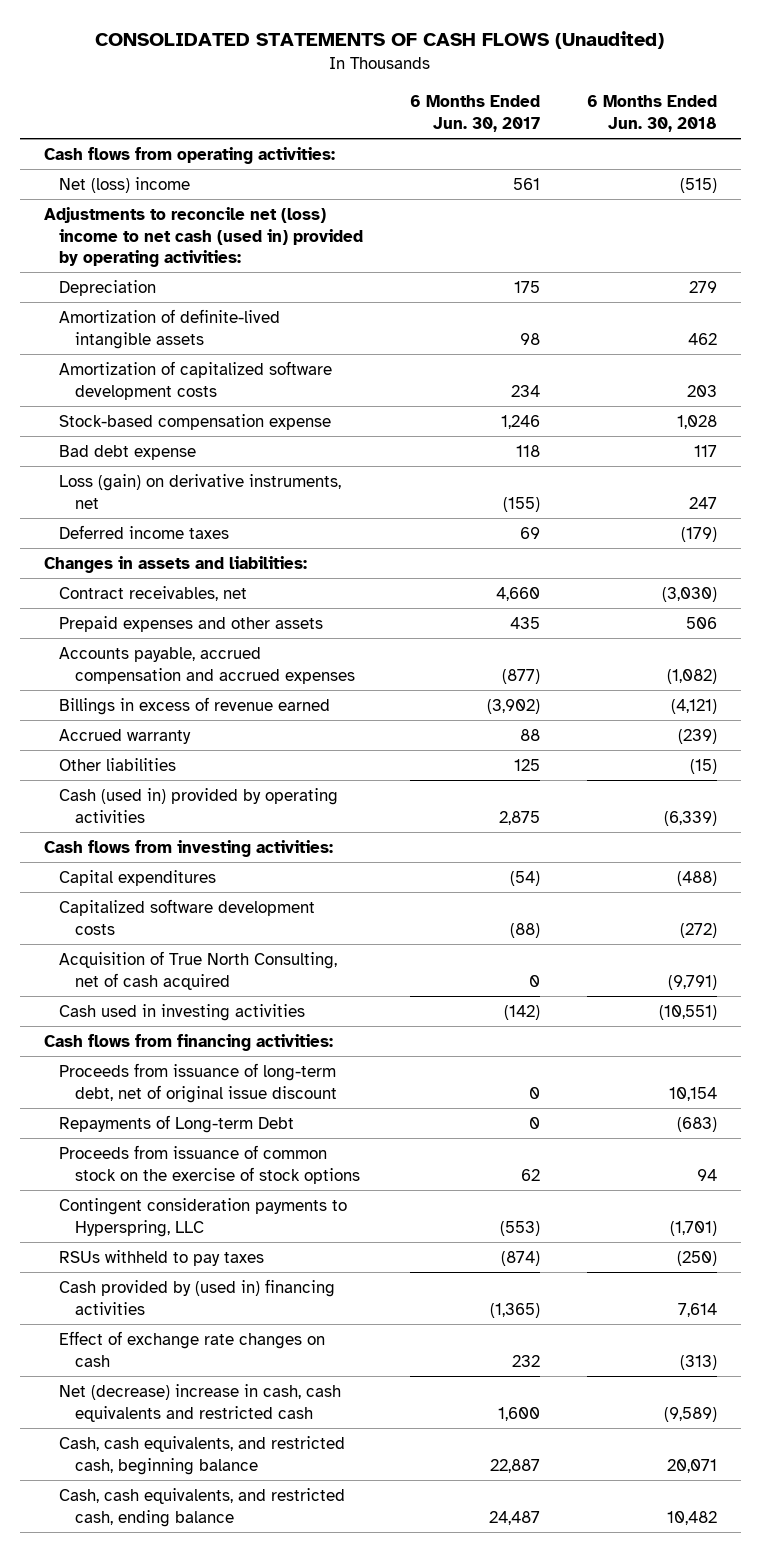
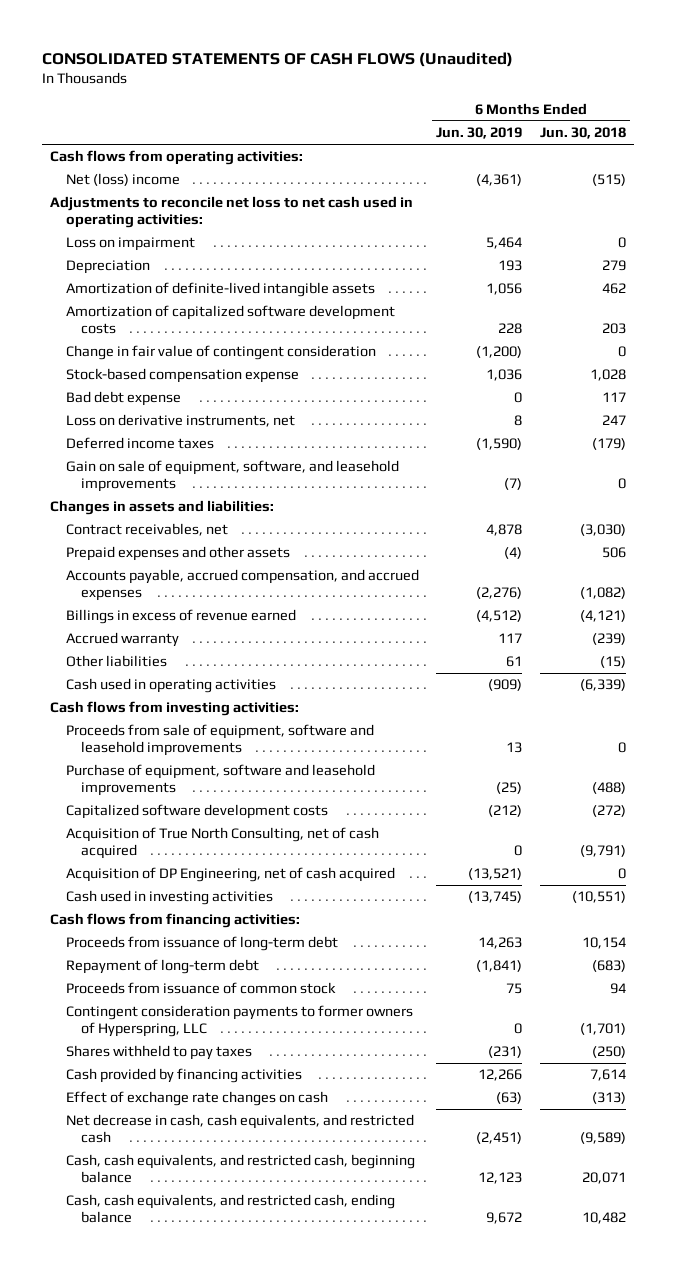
[410,95,541,132] 6 Months Ended Jun. 30, 2017 -> none
none -> [436,127,523,140] Jun. 30, 2019
[43,206,364,268] Adjustments to reconcile net (loss) income to net cash (used in) provided by operating activities: -> [50,196,414,229] Adjustments to reconcile net loss to net cash used in operating activities:
none -> [65,237,195,252] Loss on impairment
none -> [65,345,376,361] Change in fair value of contingent consideration
[59,473,342,509] Loss (gain) on derivative instruments, net -> [65,414,295,428] Loss on derivative instruments, net
none -> [65,460,399,493] Gain on sale of equipment, software, and leasehold improvements
[59,646,355,684] Accounts payable, accrued compensation and accrued expenses -> [65,569,419,602] Accounts payable, accrued compensation, and accrued expenses
[59,787,339,823] Cash (used in) provided by operating activities -> [65,678,276,694] Cash used in operating activities
none -> [65,724,374,757] Proceeds from sale of equipment, software and leasehold improvements
[59,869,217,886] Capital expenditures -> [65,764,375,797] Purchase of equipment, software and leasehold improvements
none -> [65,867,395,883] Acquisition of DP Engineering, net of cash acquired
[59,1062,337,1103] Proceeds from issuance of long-term debt, net of original issue discount -> [65,936,338,952] Proceeds from issuance of long-term debt
[59,1114,295,1133] Repayments of Long-term Debt -> [65,959,259,975] Repayment of long-term debt
[59,1144,360,1184] Proceeds from issuance of common stock on the exercise of stock options -> [65,982,336,995] Proceeds from issuance of common stock
[59,1197,348,1237] Contingent consideration payments to Hyperspring, LLC -> [65,1005,413,1038] Contingent consideration payments to former owners of Hyperspring, LLC
[59,1249,265,1266] RSUs withheld to pay taxes -> [65,1045,252,1061] Shares withheld to pay taxes
[59,1278,336,1315] Cash provided by (used in) financing activities -> [65,1068,302,1084] Cash provided by financing activities
[59,1383,342,1422] Net (decrease) increase in cash, cash equivalents and restricted cash -> [65,1114,414,1144] Net decrease in cash, cash equivalents, and restricted cash

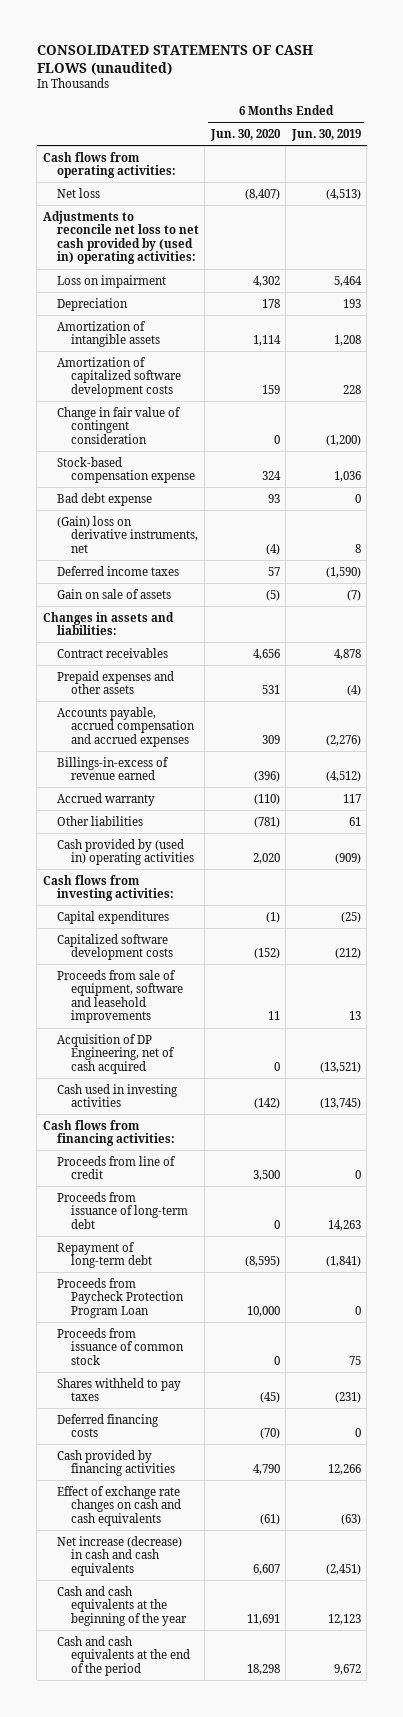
[41,51,513,67] CONSOLIDATED STATEMENTS OF CASH FLOWS (Unaudited) -> [36,44,313,75] CONSOLIDATED STATEMENTS OF CASH FLOWS (unaudited)
[539,127,626,140] Jun. 30, 2018 -> none
none -> [209,129,281,142] Jun. 30, 2020
[65,173,180,187] Net (loss) income -> [56,187,100,198] Net loss
[476,174,523,187] (4,361) -> [325,188,361,200] (4,513)
[50,196,414,229] Adjustments to reconcile net loss to net cash used in operating activities: -> [42,210,199,265] Adjustments to reconcile net loss to net cash provided by (used in) operating activities:
[65,282,375,298] Amortization of definite-lived intangible assets -> [56,320,161,348] Amortization of intangible assets
[486,283,523,296] 1,056 -> [333,335,361,347] 1,208
[65,414,295,428] Loss on derivative instruments, net -> [56,515,199,553] (Gain) loss on derivative instruments, net
[65,460,399,493] Gain on sale of equipment, software, and leasehold improvements -> [56,588,171,599] Gain on sale of assets
[65,523,228,537] Contract receivables, net -> [56,647,168,658] Contract receivables
[65,569,419,602] Accounts payable, accrued compensation, and accrued expenses -> [56,706,196,747] Accounts payable, accrued compensation and accrued expenses
[65,609,296,625] Billings in excess of revenue earned -> [56,756,169,781] Billings-in-excess of revenue earned
[65,678,276,694] Cash used in operating activities -> [56,838,195,866] Cash provided by (used in) operating activities
[65,764,375,797] Purchase of equipment, software and leasehold improvements -> [56,910,169,924] Capital expenditures
[65,827,379,860] Acquisition of True North Consulting, net of cash acquired -> none
[65,724,374,757] Proceeds from sale of equipment, software and leasehold improvements -> [56,969,184,1024] Proceeds from sale of equipment, software and leasehold improvements
none -> [56,1155,176,1180] Proceeds from line of credit
none -> [56,1277,185,1318] Proceeds from Paycheck Protection Program Loan
[65,1005,413,1038] Contingent consideration payments to former owners of Hyperspring, LLC -> none
none -> [56,1413,159,1438] Deferred financing costs
[65,1091,328,1107] Effect of exchange rate changes on cash -> [56,1485,182,1526] Effect of exchange rate changes on cash and cash equivalents
[65,1114,414,1144] Net decrease in cash, cash equivalents, and restricted cash -> [56,1535,182,1576] Net increase (decrease) in cash and cash equivalents
[65,1154,415,1184] Cash, cash equivalents, and restricted cash, beginning balance -> [56,1585,188,1626] Cash and cash equivalents at the beginning of the year
[65,1194,395,1224] Cash, cash equivalents, and restricted cash, ending balance -> [56,1635,191,1676] Cash and cash equivalents at the end of the period

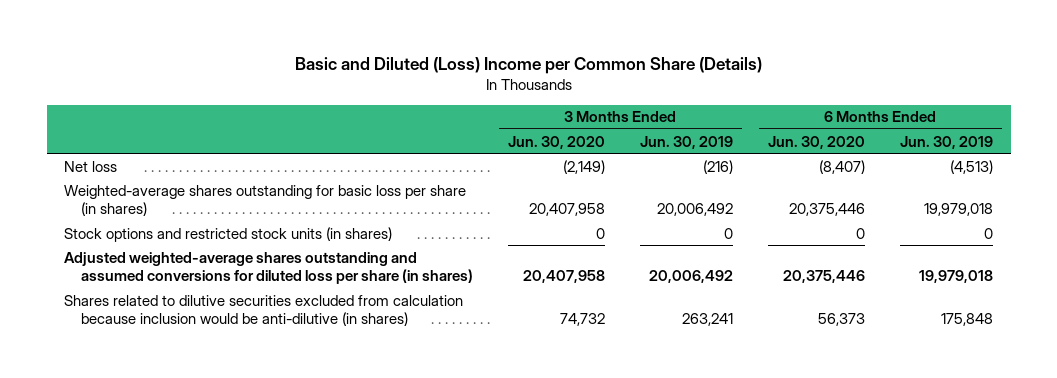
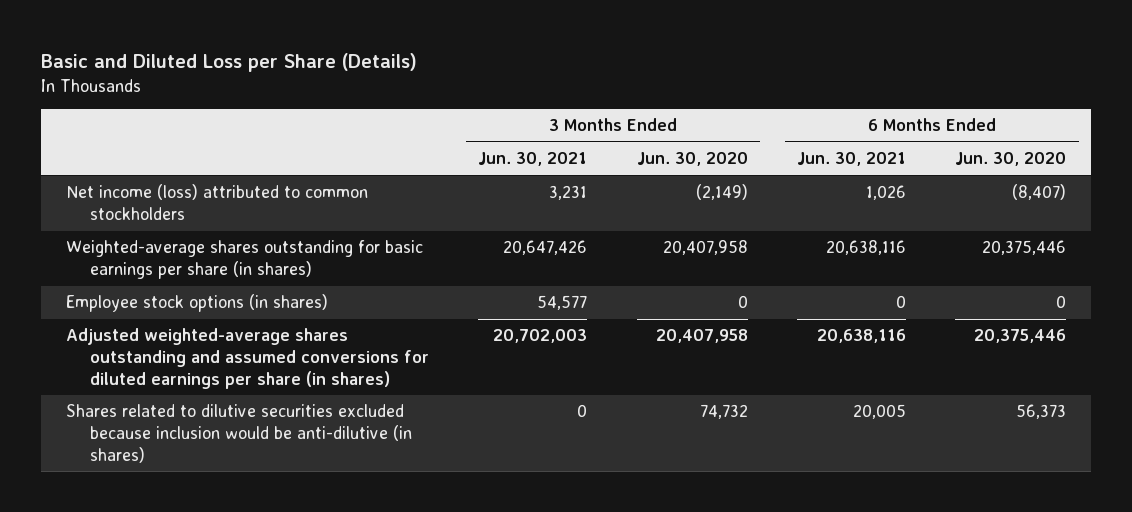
[294,56,762,74] Basic and Diluted (Loss) Income per Common Share (Details) -> [41,53,418,73] Basic and Diluted Loss per Share (Details)
[639,135,733,149] Jun. 30, 2019 -> none
[900,135,994,149] Jun. 30, 2019 -> none
none -> [478,152,588,167] Jun. 30, 2021
none -> [797,152,907,167] Jun. 30, 2021
[64,160,118,172] Net loss -> [66,184,369,221] Net income (loss) attributed to common stockholders
[64,184,467,217] Weighted-average shares outstanding for basic loss per share (in shares) -> [66,240,424,280] Weighted-average shares outstanding for basic earnings per share (in shares)
[64,226,393,242] Stock options and restricted stock units (in shares) -> [66,294,329,313] Employee stock options (in shares)
[64,251,473,285] Adjusted weighted-average shares outstanding and assumed conversions for diluted loss per share (in shares) -> [66,328,430,389] Adjusted weighted-average shares outstanding and assumed conversions for diluted earnings per share (in shares)
[64,294,464,327] Shares related to dilutive securities excluded from calculation because inclusion would be anti-dilutive (in shares) -> [66,404,413,463] Shares related to dilutive securities excluded because inclusion would be anti-dilutive (in shares)

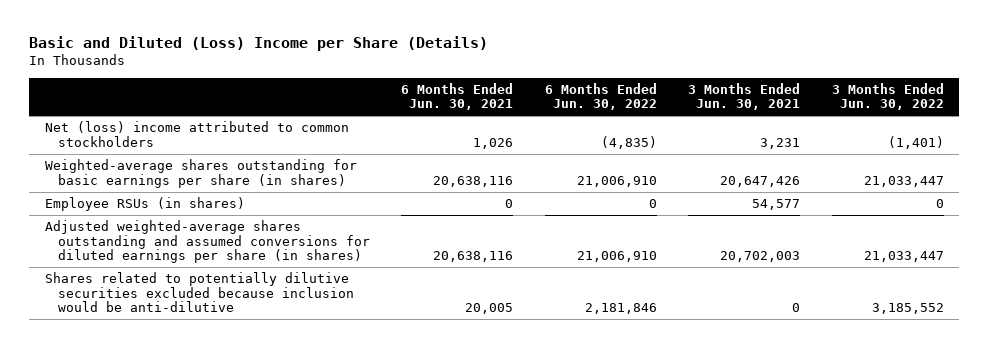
[41,53,418,73] Basic and Diluted Loss per Share (Details) -> [28,36,488,52] Basic and Diluted (Loss) Income per Share (Details)
[636,152,748,167] Jun. 30, 2020 -> none
[955,152,1067,167] Jun. 30, 2020 -> none
none -> [544,82,657,111] 6 Months Ended Jun. 30, 2022
none -> [831,82,944,111] 3 Months Ended Jun. 30, 2022
[66,184,369,221] Net income (loss) attributed to common stockholders -> [44,121,349,147] Net (loss) income attributed to common stockholders
[66,294,329,313] Employee stock options (in shares) -> [44,197,245,212] Employee RSUs (in shares)
[66,404,413,463] Shares related to dilutive securities excluded because inclusion would be anti-dilutive (in shares) -> [44,272,355,313] Shares related to potentially dilutive securities excluded because inclusion would be anti-dilutive

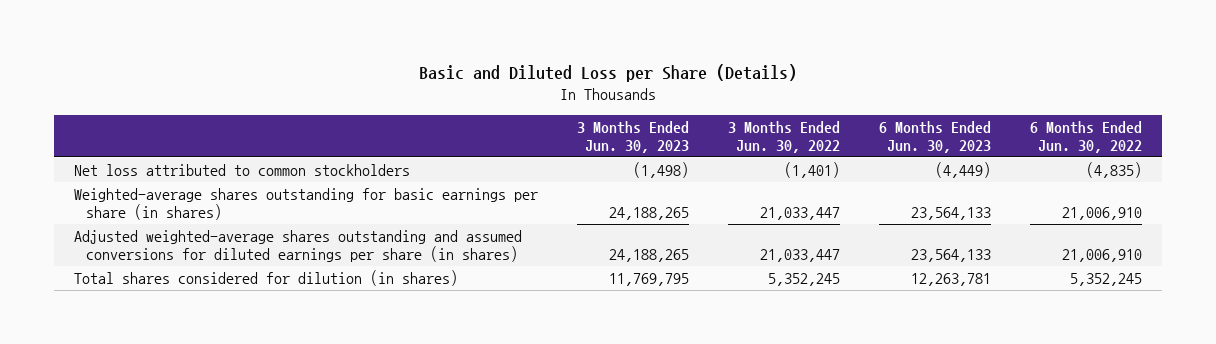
[28,36,488,52] Basic and Diluted (Loss) Income per Share (Details) -> [418,64,797,83] Basic and Diluted Loss per Share (Details)
[401,82,514,111] 6 Months Ended Jun. 30, 2021 -> none
[688,82,801,111] 3 Months Ended Jun. 30, 2021 -> none
none -> [576,120,689,154] 3 Months Ended Jun. 30, 2023
none -> [879,120,992,154] 6 Months Ended Jun. 30, 2023
[44,121,349,147] Net (loss) income attributed to common stockholders -> [73,163,410,176] Net loss attributed to common stockholders
[44,197,245,212] Employee RSUs (in shares) -> none
[44,272,355,313] Shares related to potentially dilutive securities excluded because inclusion would be anti-dilutive -> none
none -> [73,269,458,286] Total shares considered for dilution (in shares)

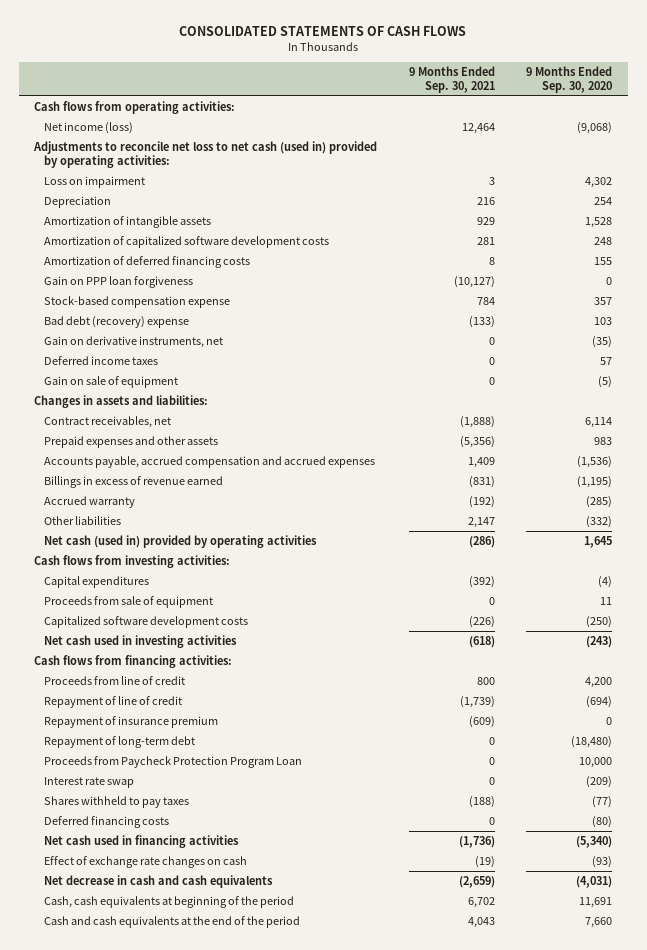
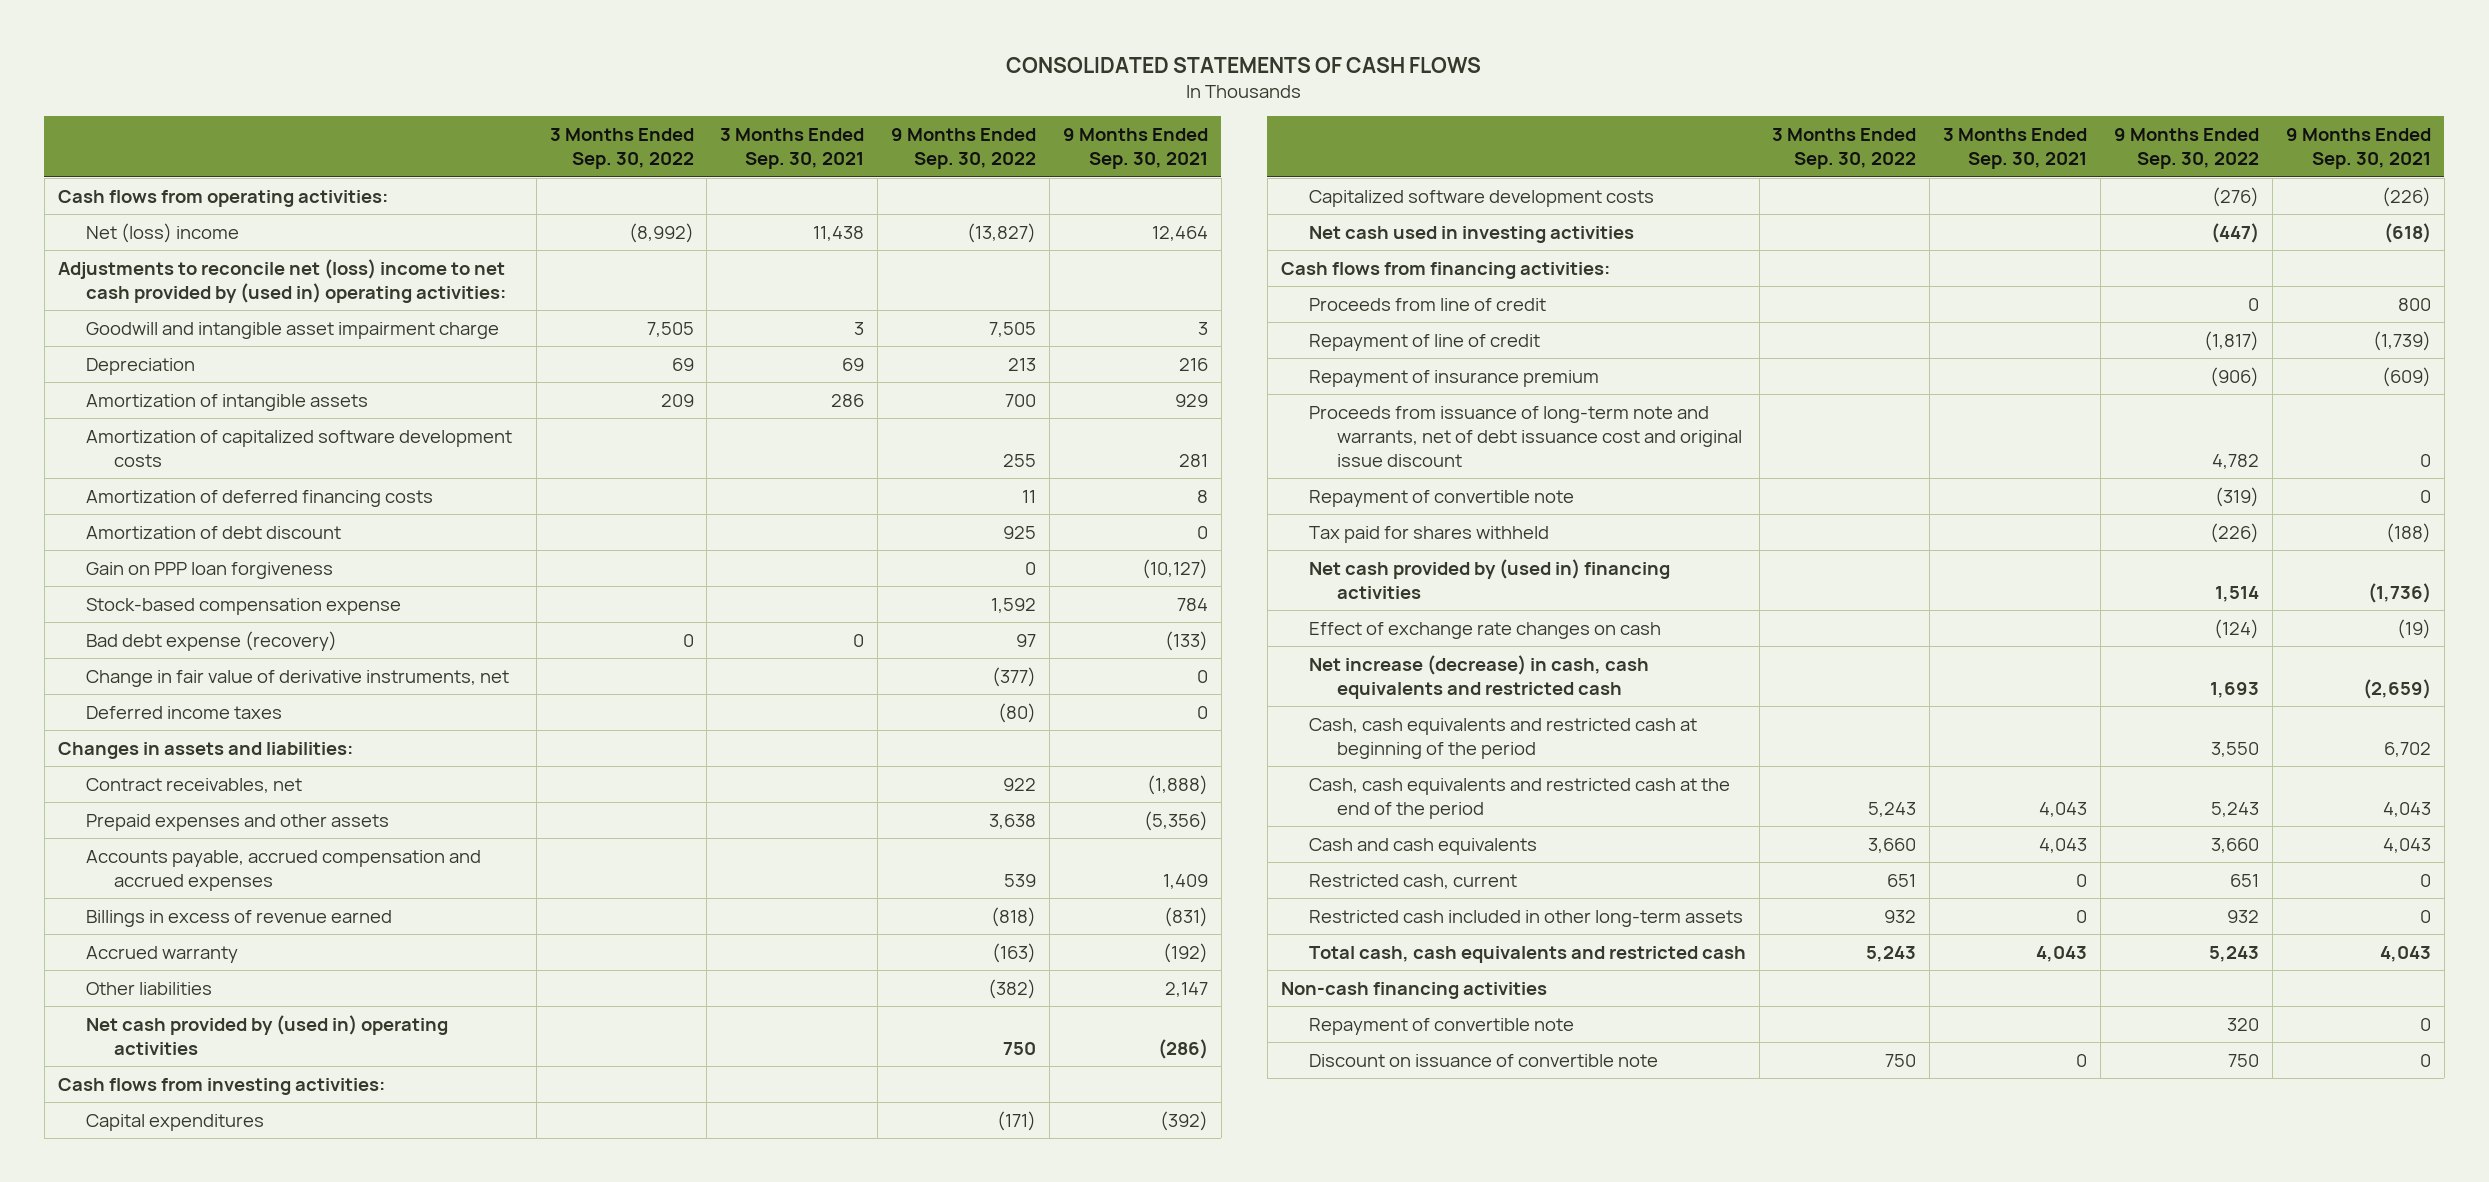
[526,65,613,93] 9 Months Ended Sep. 30, 2020 -> none
none -> [549,128,694,170] 3 Months Ended Sep. 30, 2022
none -> [720,128,865,170] 3 Months Ended Sep. 30, 2021
none -> [891,128,1037,170] 9 Months Ended Sep. 30, 2022
[44,176,146,189] Loss on impairment -> none
[44,122,134,135] Net income (loss) -> [85,222,239,243] Net (loss) income
[33,141,378,168] Adjustments to reconcile net loss to net cash (used in) provided by operating activities: -> [57,258,506,303] Adjustments to reconcile net (loss) income to net cash provided by (used in) operating activities:
none -> [85,321,499,339] Goodwill and intangible asset impairment charge
none -> [85,525,341,539] Amortization of debt discount
[44,336,224,349] Gain on derivative instruments, net -> none
[44,316,190,329] Bad debt (recovery) expense -> [85,630,337,651] Bad debt expense (recovery)
none -> [85,669,509,687] Change in fair value of derivative instruments, net
[44,376,179,389] Gain on sale of equipment -> none
[44,535,318,549] Net cash (used in) provided by operating activities -> [85,1014,448,1055] Net cash provided by (used in) operating activities
[44,596,214,609] Proceeds from sale of equipment -> none
[44,736,196,749] Repayment of long-term debt -> none
[44,756,303,769] Proceeds from Paycheck Protection Program Loan -> none
[44,777,135,789] Interest rate swap -> none
[44,816,170,829] Deferred financing costs -> none
none -> [1308,405,1742,467] Proceeds from issuance of long-term note and warrants, net of debt issuance cost and original issue discount
none -> [1308,489,1574,507] Repayment of convertible note
[44,796,190,809] Shares withheld to pay taxes -> [1308,525,1549,543] Tax paid for shares withheld
[44,835,240,849] Net cash used in financing activities -> [1308,558,1670,599] Net cash provided by (used in) financing activities
[44,875,274,889] Net decrease in cash and cash equivalents -> [1308,654,1649,699] Net increase (decrease) in cash, cash equivalents and restricted cash
[44,896,295,909] Cash, cash equivalents at beginning of the period -> [1308,717,1697,759] Cash, cash equivalents and restricted cash at beginning of the period
[44,916,301,929] Cash and cash equivalents at the end of the period -> [1308,777,1730,819] Cash, cash equivalents and restricted cash at the end of the period
none -> [1308,837,1537,855] Cash and cash equivalents
none -> [1308,873,1517,889] Restricted cash, current
none -> [1308,909,1743,927] Restricted cash included in other long-term assets
none -> [1308,945,1746,963] Total cash, cash equivalents and restricted cash
none -> [1280,981,1547,999] Non-cash financing activities
none -> [1308,1017,1574,1035] Repayment of convertible note
none -> [1308,1053,1658,1067] Discount on issuance of convertible note

